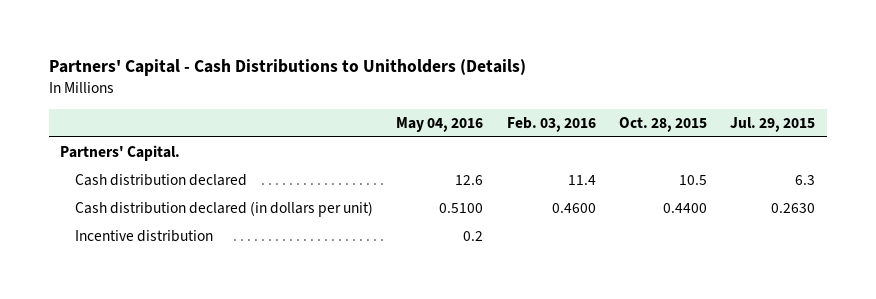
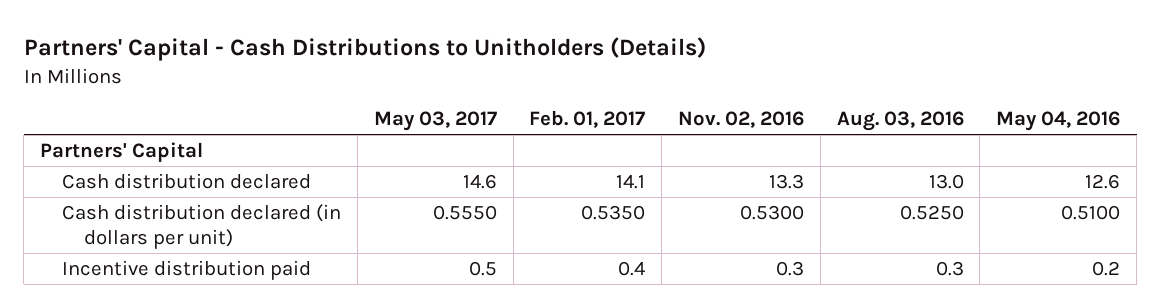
[506,116,596,132] Feb. 03, 2016 -> none
[618,116,707,132] Oct. 28, 2015 -> none
[730,116,816,132] Jul. 29, 2015 -> none
none -> [373,110,497,131] May 03, 2017
none -> [529,109,646,128] Feb. 01, 2017
none -> [677,110,804,128] Nov. 02, 2016
none -> [836,110,964,131] Aug. 03, 2016
[60,145,181,162] Partners' Capital. -> [40,142,204,163] Partners' Capital
[74,230,213,243] Incentive distribution -> [62,260,312,281] Incentive distribution paid

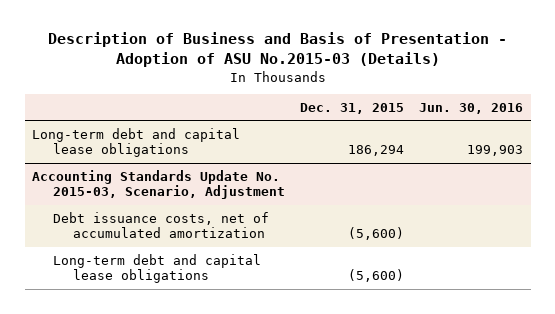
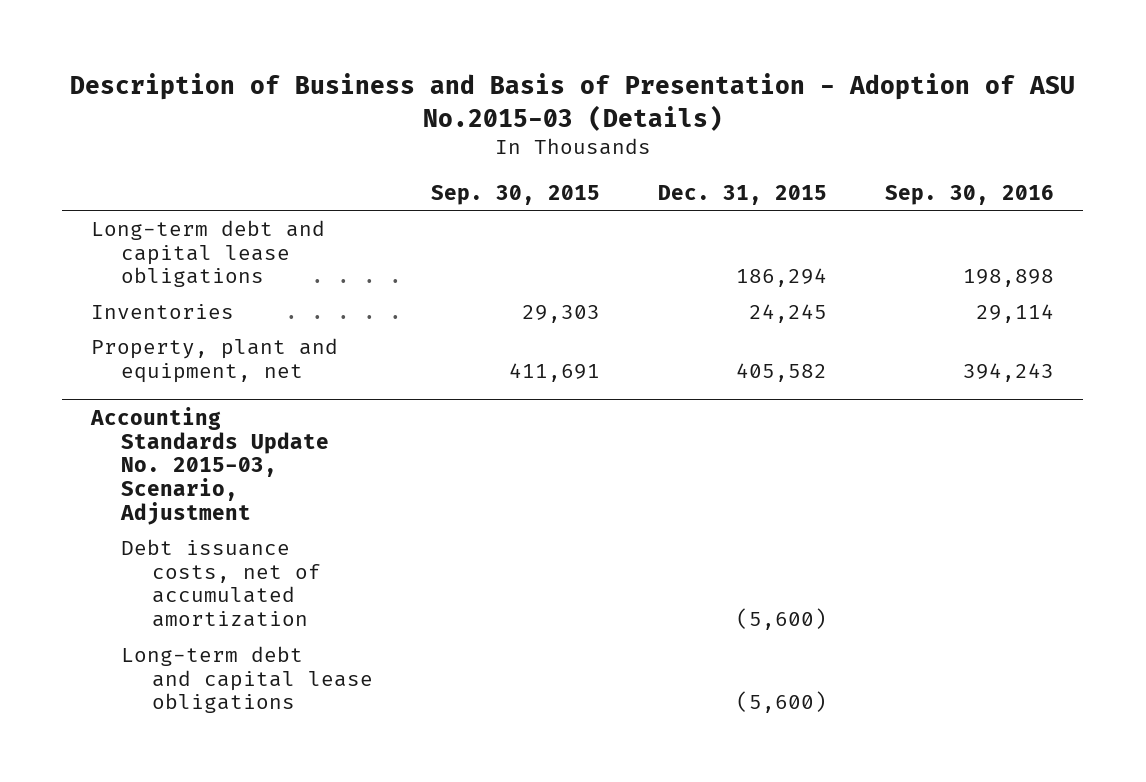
[418,102,523,114] Jun. 30, 2016 -> none
none -> [430,185,600,206] Sep. 30, 2015
none -> [885,185,1055,206] Sep. 30, 2016
none -> [91,303,235,319] Inventories
none -> [91,337,339,383] Property, plant and equipment, net

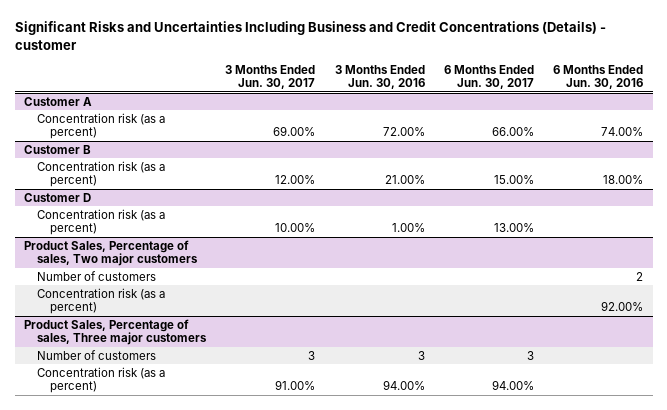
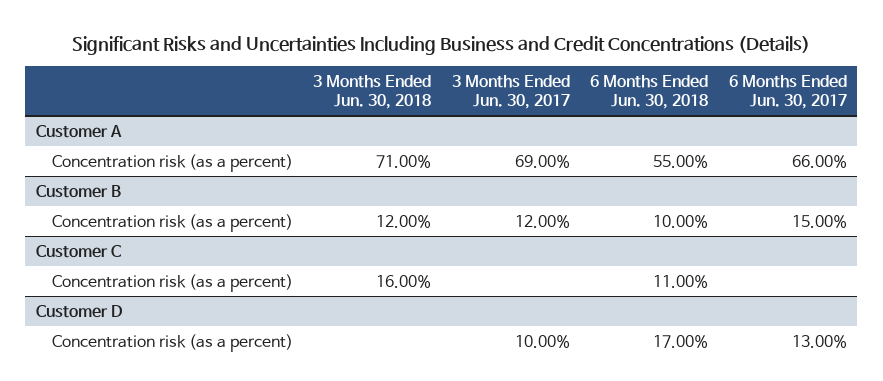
[14,21,606,50] Significant Risks and Uncertainties Including Business and Credit Concentrations (Details) - customer -> [72,35,811,55] Significant Risks and Uncertainties Including Business and Credit Concentrations (Details)
[334,64,425,90] 3 Months Ended Jun. 30, 2016 -> none
[553,64,644,90] 6 Months Ended Jun. 30, 2016 -> none
none -> [313,74,432,110] 3 Months Ended Jun. 30, 2018
none -> [590,74,709,110] 6 Months Ended Jun. 30, 2018
none -> [35,244,121,258] Customer C
none -> [51,273,293,292] Concentration risk (as a percent)
[24,239,199,267] Product Sales, Percentage of sales, Two major customers -> none
[37,270,157,281] Number of customers -> none
[37,287,166,315] Concentration risk (as a percent) -> none
[24,318,208,346] Product Sales, Percentage of sales, Three major customers -> none
[37,349,157,360] Number of customers -> none
[37,366,166,394] Concentration risk (as a percent) -> none

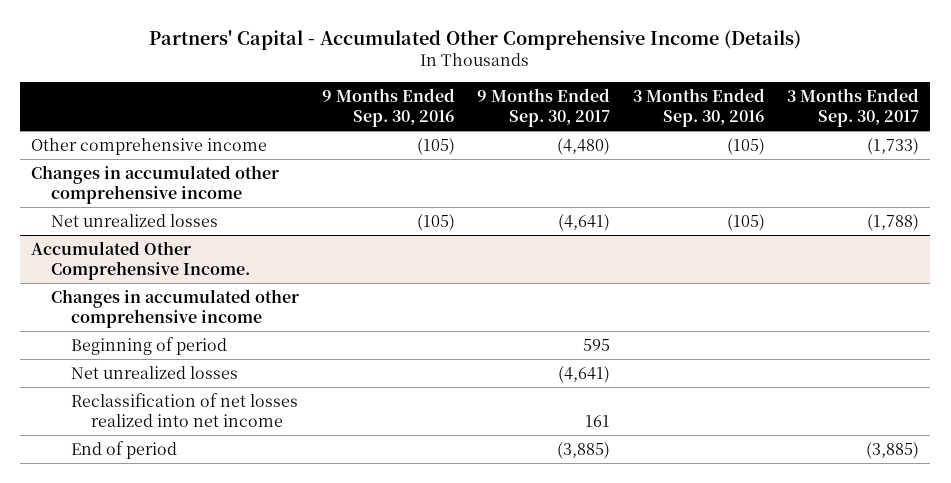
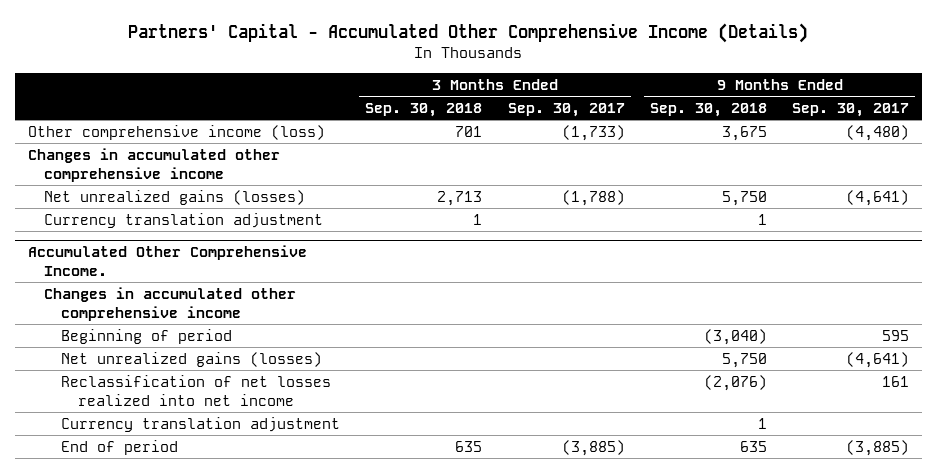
[321,87,455,127] 9 Months Ended Sep. 30, 2016 -> none
[632,87,765,127] 3 Months Ended Sep. 30, 2016 -> none
none -> [365,102,483,117] Sep. 30, 2018
none -> [649,102,767,117] Sep. 30, 2018
[31,137,268,155] Other comprehensive income -> [27,124,325,140] Other comprehensive income (loss)
[51,213,219,227] Net unrealized losses -> [44,189,306,205] Net unrealized gains (losses)
none -> [44,212,324,228] Currency translation adjustment
[71,365,239,379] Net unrealized losses -> [61,351,323,367] Net unrealized gains (losses)
none -> [61,416,341,432] Currency translation adjustment

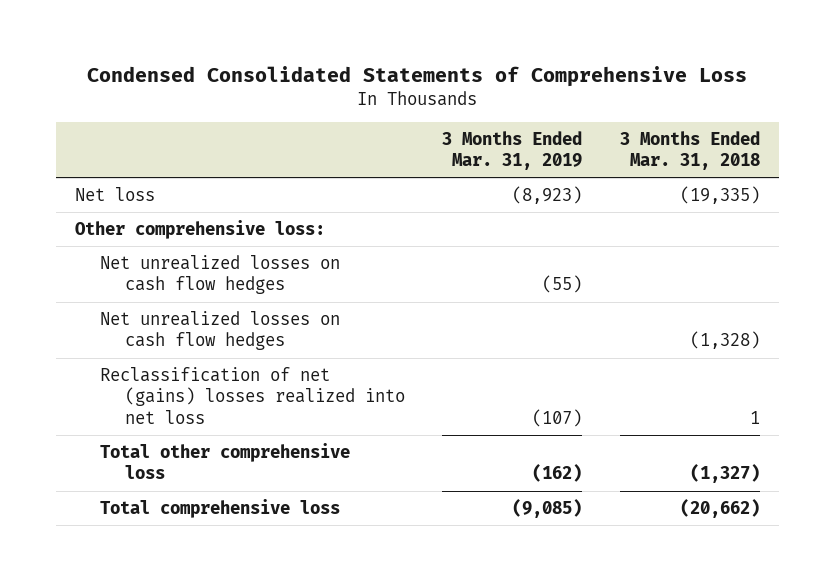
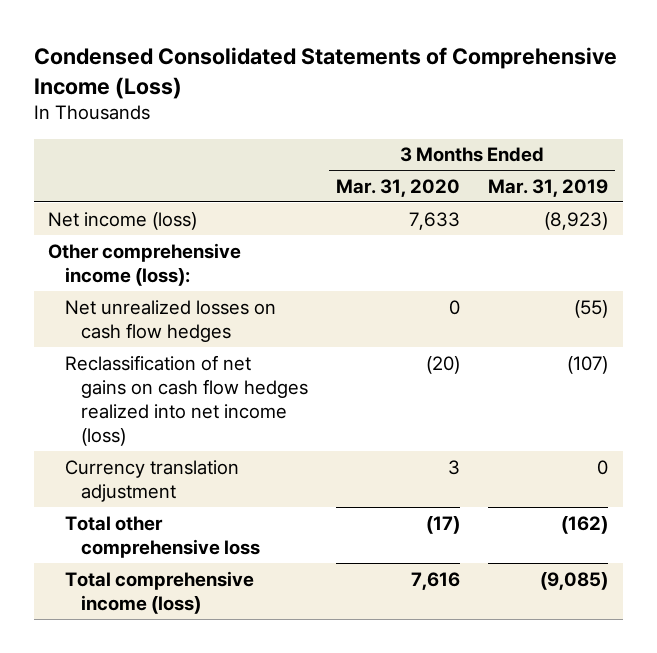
[87,65,748,87] Condensed Consolidated Statements of Comprehensive Loss -> [34,46,618,99] Condensed Consolidated Statements of Comprehensive Income (Loss)
[620,130,761,171] 3 Months Ended Mar. 31, 2018 -> none
none -> [336,178,461,197] Mar. 31, 2020
[74,186,155,201] Net loss -> [48,211,198,230] Net income (loss)
[74,219,325,239] Other comprehensive loss: -> [48,242,242,286] Other comprehensive income (loss):
[99,310,340,351] Net unrealized losses on cash flow hedges -> none
[99,366,405,424] Reclassification of net (gains) losses realized into net loss -> [64,354,308,447] Reclassification of net gains on cash flow hedges realized into net income (loss)
none -> [64,459,239,502] Currency translation adjustment
[99,498,340,518] Total comprehensive loss -> [64,570,254,614] Total comprehensive income (loss)

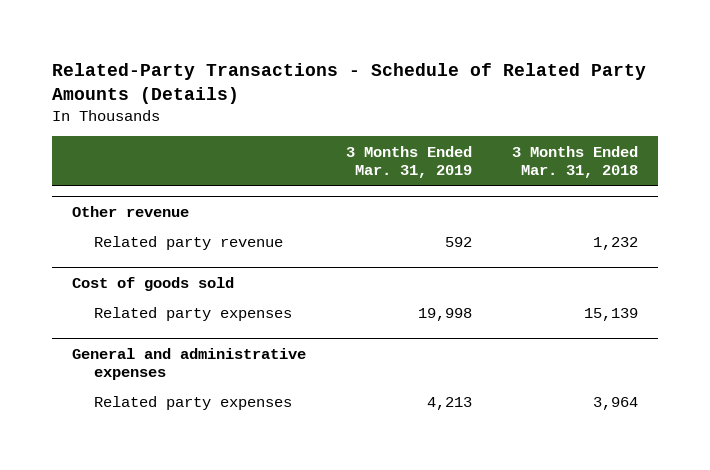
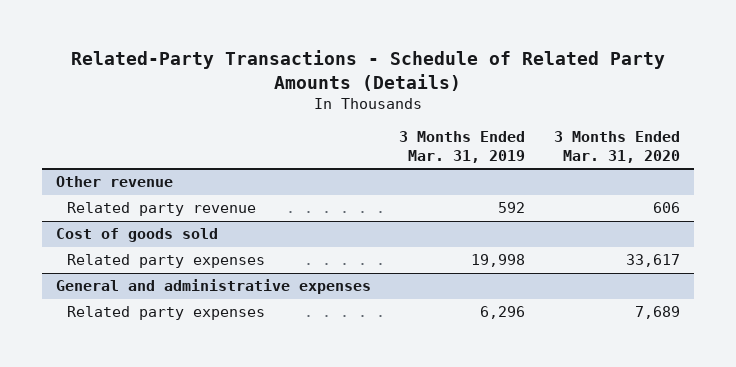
[512,145,639,179] 3 Months Ended Mar. 31, 2018 -> none
none -> [553,131,680,163] 3 Months Ended Mar. 31, 2020
[427,397,473,411] 4,213 -> [480,306,526,320] 6,296

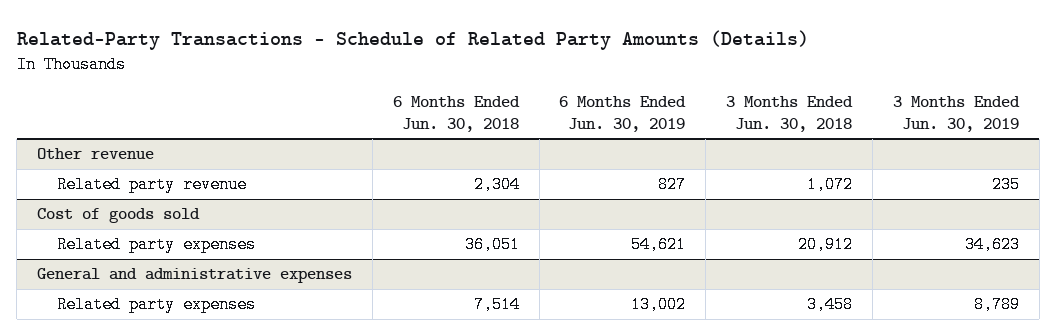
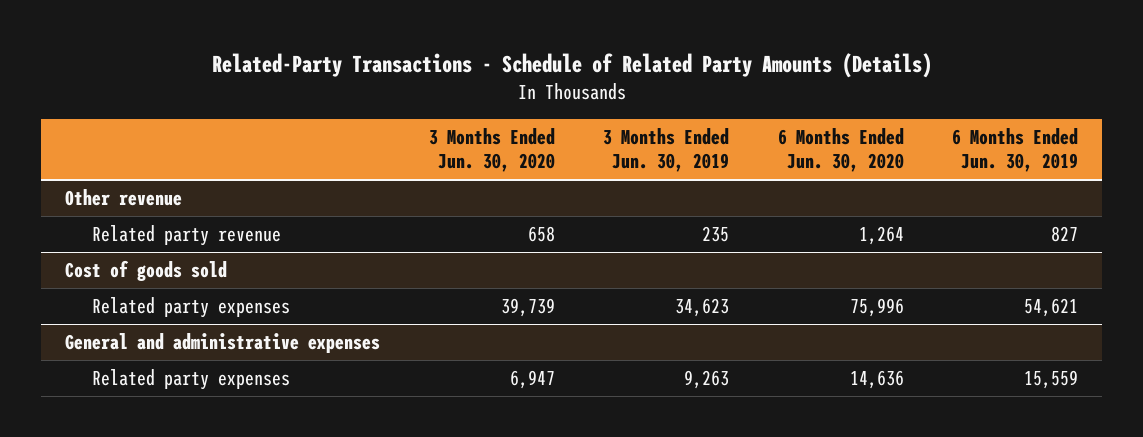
[392,96,520,132] 6 Months Ended Jun. 30, 2018 -> none
[726,96,854,132] 3 Months Ended Jun. 30, 2018 -> none
none -> [428,128,555,172] 3 Months Ended Jun. 30, 2020
none -> [777,128,904,172] 6 Months Ended Jun. 30, 2020
[631,296,687,314] 13,002 -> [1024,370,1079,390] 15,559
[973,296,1020,314] 8,789 -> [684,370,730,390] 9,263

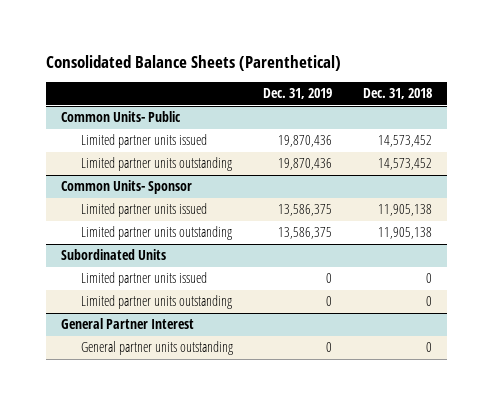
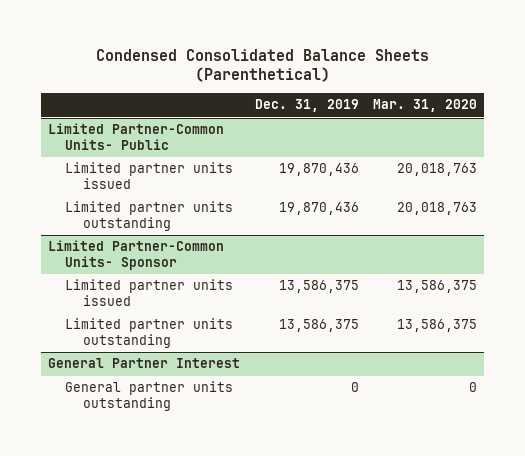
[45,54,341,71] Consolidated Balance Sheets (Parenthetical) -> [95,48,429,83] Condensed Consolidated Balance Sheets (Parenthetical)
[362,88,432,100] Dec. 31, 2018 -> none
none -> [373,99,478,113] Mar. 31, 2020
[60,111,180,123] Common Units- Public -> [48,123,225,150] Limited Partner-Common Units- Public
[60,180,192,195] Common Units- Sponsor -> [48,240,225,270] Limited Partner-Common Units- Sponsor
[60,249,166,261] Subordinated Units -> none
[81,272,208,287] Limited partner units issued -> none
[81,295,233,310] Limited partner units outstanding -> none

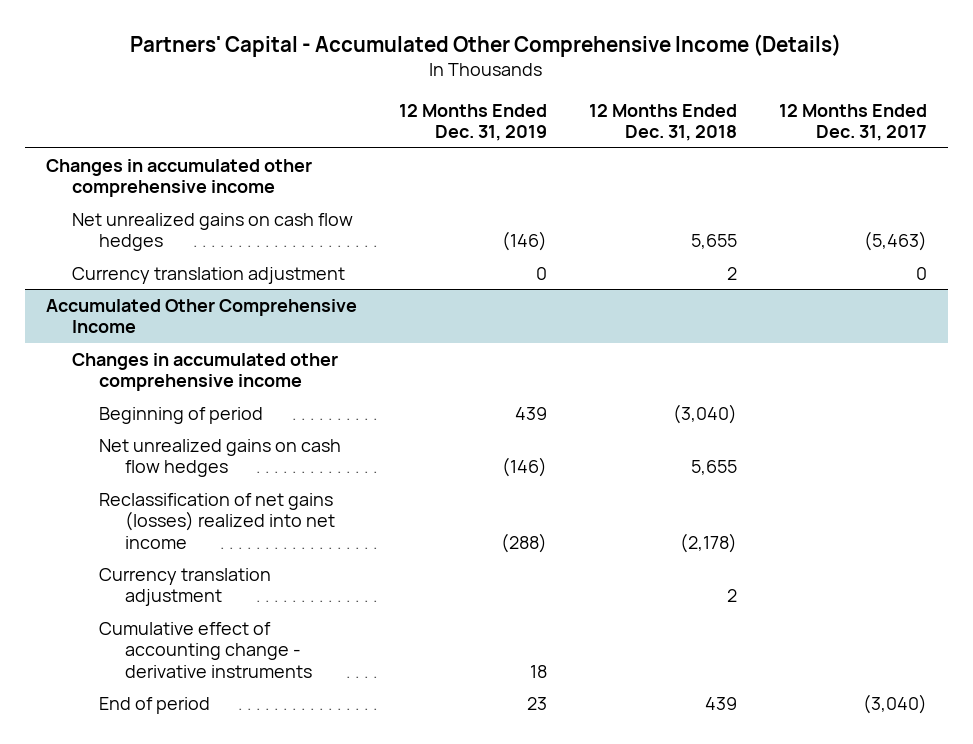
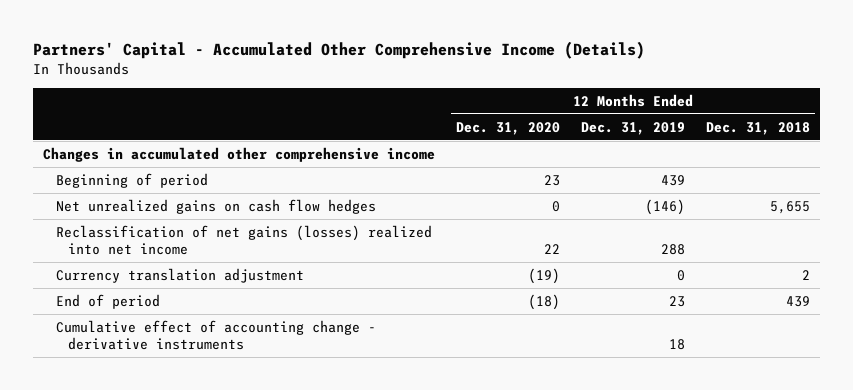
[779,103,928,142] 12 Months Ended Dec. 31, 2017 -> none
none -> [456,121,561,135] Dec. 31, 2020
none -> [55,172,208,188] Beginning of period
none -> [55,224,432,256] Reclassification of net gains (losses) realized into net income
[45,298,357,334] Accumulated Other Comprehensive Income -> none
[72,352,339,392] Changes in accumulated other comprehensive income -> none
[98,406,263,424] Beginning of period -> none
[98,438,341,478] Net unrealized gains on cash flow hedges -> none
[98,492,336,549] Reclassification of net gains (losses) realized into net income -> none
[98,567,271,607] Currency translation adjustment -> none
[98,621,313,678] Cumulative effect of accounting change - derivative instruments -> none
none -> [55,319,376,351] Cumulative effect of accounting change - derivative instruments

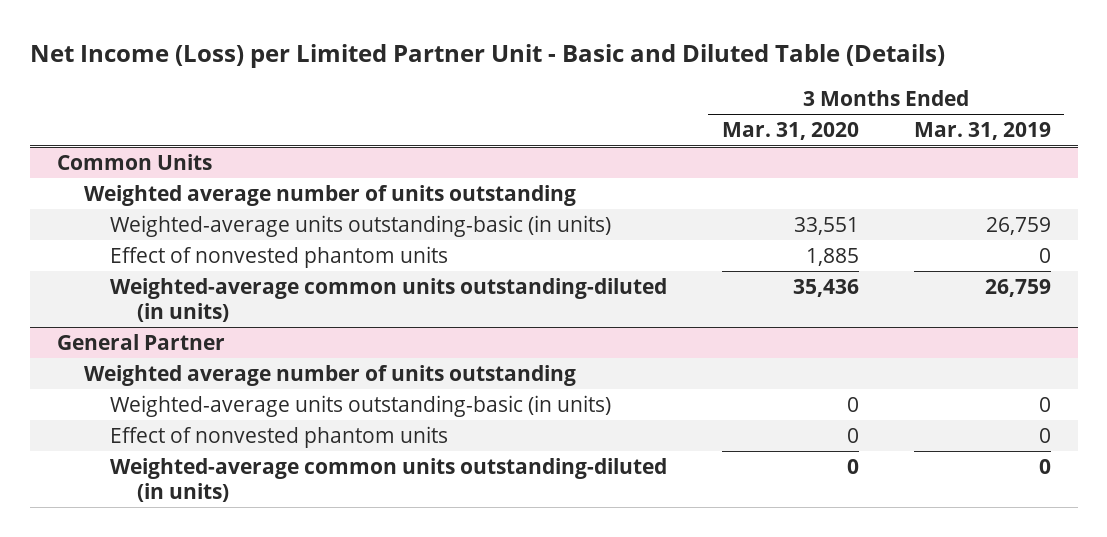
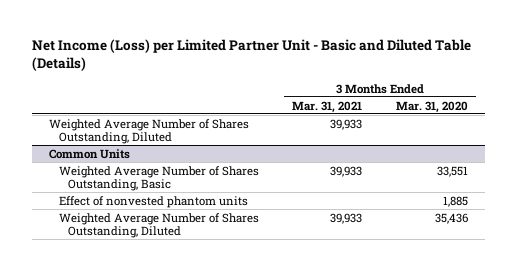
[913,122,1051,141] Mar. 31, 2019 -> none
none -> [292,100,363,113] Mar. 31, 2021
none -> [49,118,250,145] Weighted Average Number of Shares Outstanding, Diluted
[83,185,576,207] Weighted average number of units outstanding -> none
[110,215,612,238] Weighted-average units outstanding-basic (in units) -> [58,165,259,192] Weighted Average Number of Shares Outstanding, Basic
[56,334,225,351] General Partner -> none
[83,365,576,387] Weighted average number of units outstanding -> none
[110,395,612,418] Weighted-average units outstanding-basic (in units) -> none
[110,426,449,449] Effect of nonvested phantom units -> none
[110,458,668,502] Weighted-average common units outstanding-diluted (in units) -> none
[110,278,668,322] Weighted-average common units outstanding-diluted (in units) -> [58,212,259,239] Weighted Average Number of Shares Outstanding, Diluted

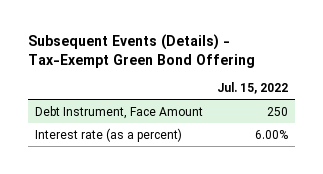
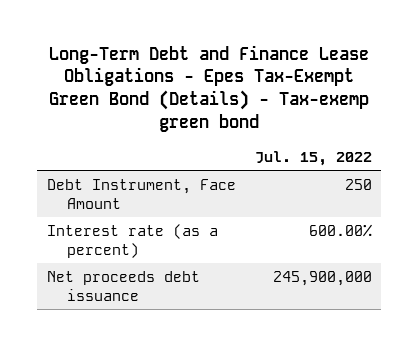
[27,34,255,68] Subsequent Events (Details) - Tax-Exempt Green Bond Offering -> [49,44,370,132] Long-Term Debt and Finance Lease Obligations - Epes Tax-Exempt Green Bond (Details) - Tax-exemp green bond
[254,129,288,139] 6.00% -> [308,224,372,238] 600.00%
none -> [46,271,200,301] Net proceeds debt issuance

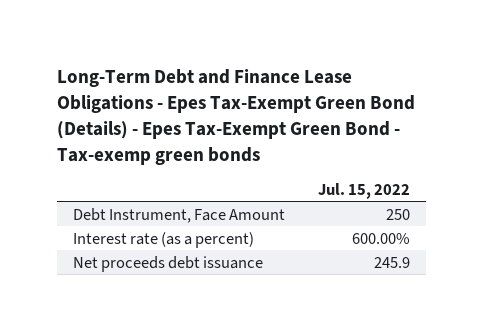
[49,44,370,132] Long-Term Debt and Finance Lease Obligations - Epes Tax-Exempt Green Bond (Details) - Tax-exemp green bond -> [57,68,416,165] Long-Term Debt and Finance Lease Obligations - Epes Tax-Exempt Green Bond (Details) - Epes Tax-Exempt Green Bond - Tax-exemp green bonds
[272,271,372,287] 245,900,000 -> [373,256,410,268] 245.9

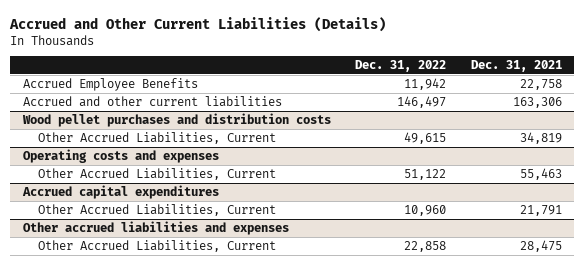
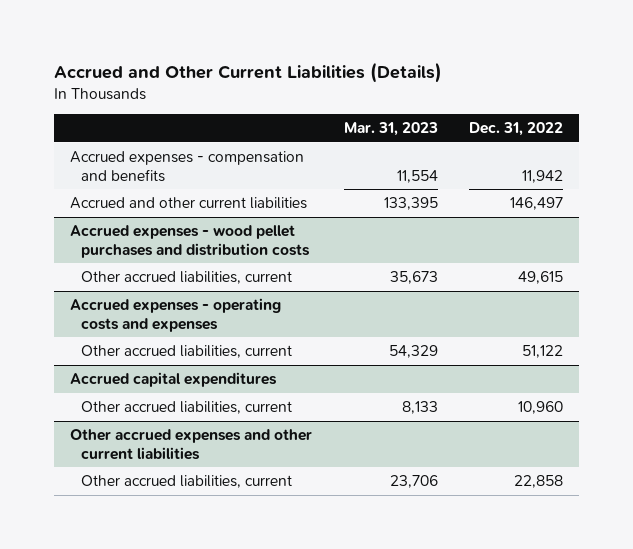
[470,60,562,73] Dec. 31, 2021 -> none
none -> [343,122,438,137] Mar. 31, 2023
[22,77,198,91] Accrued Employee Benefits -> [69,151,304,182] Accrued expenses - compensation and benefits
[21,112,331,127] Wood pellet purchases and distribution costs -> [69,225,310,258] Accrued expenses - wood pellet purchases and distribution costs
[38,131,277,144] Other Accrued Liabilities, Current -> [80,271,292,285] Other accrued liabilities, current
[22,148,219,163] Operating costs and expenses -> [69,298,281,332] Accrued expenses - operating costs and expenses
[38,167,277,180] Other Accrued Liabilities, Current -> [80,345,292,359] Other accrued liabilities, current
[38,203,277,216] Other Accrued Liabilities, Current -> [80,401,292,415] Other accrued liabilities, current
[22,220,289,235] Other accrued liabilities and expenses -> [69,429,312,460] Other accrued expenses and other current liabilities
[38,239,277,252] Other Accrued Liabilities, Current -> [80,475,292,489] Other accrued liabilities, current

